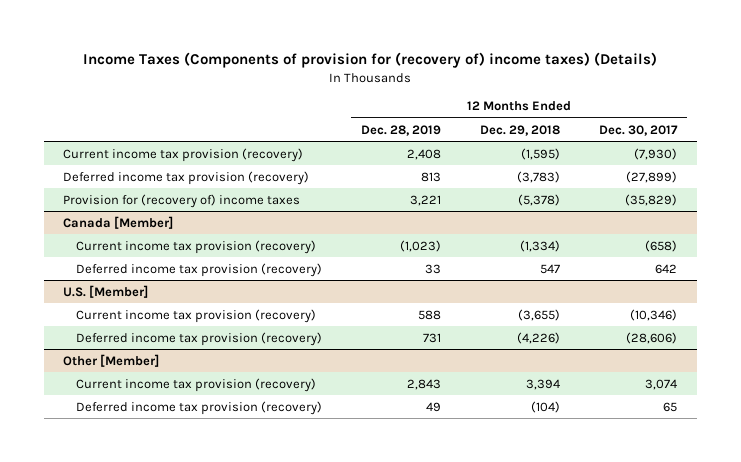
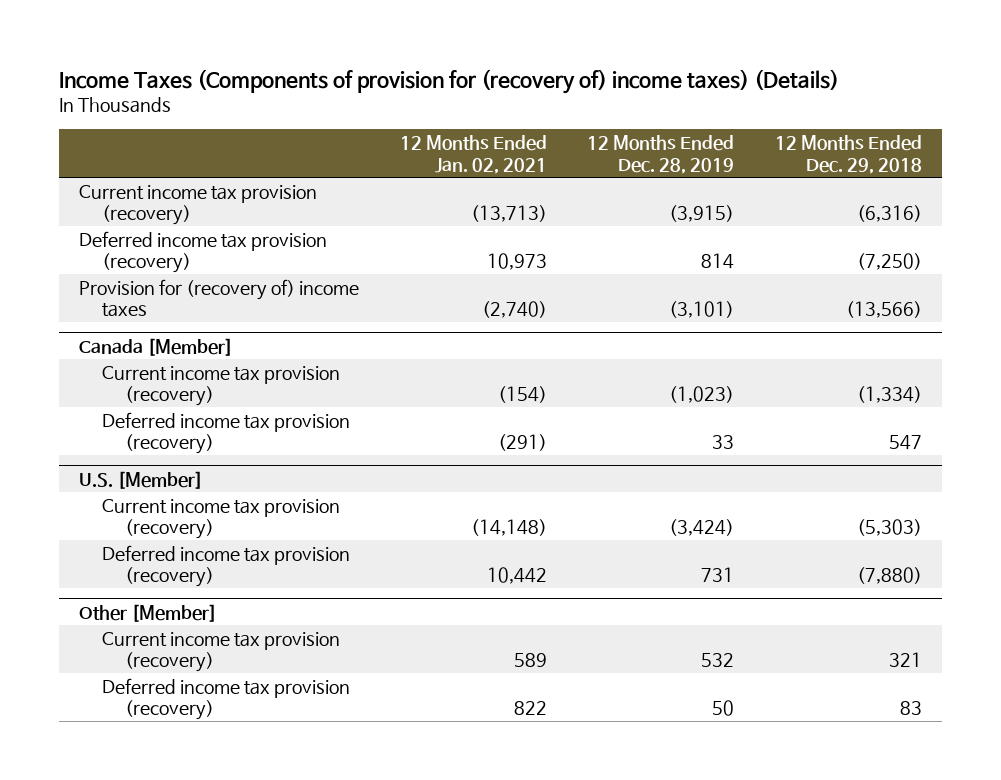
[599,124,679,136] Dec. 30, 2017 -> none
none -> [399,134,547,174] 12 Months Ended Jan. 02, 2021
[407,148,442,160] 2,408 -> [669,205,735,223] (3,915)
[521,147,561,160] (1,595) -> [857,205,923,223] (6,316)
[421,171,442,182] 813 -> [701,253,735,270] 814
[517,170,561,183] (3,783) -> [857,253,923,271] (7,250)
[410,194,442,206] 3,221 -> [669,301,735,319] (3,101)
[518,193,561,206] (5,378) -> [846,301,923,319] (13,566)
[418,309,442,320] 588 -> [669,519,735,537] (3,424)
[518,308,561,321] (3,655) -> [857,519,923,537] (5,303)
[517,331,561,344] (4,226) -> [857,567,923,585] (7,880)
[407,378,442,390] 2,843 -> [701,653,735,668] 532
[526,378,561,390] 3,394 -> [889,652,923,668] 321
[426,401,442,412] 49 -> [712,700,735,717] 50
[531,400,561,413] (104) -> [900,701,923,716] 83

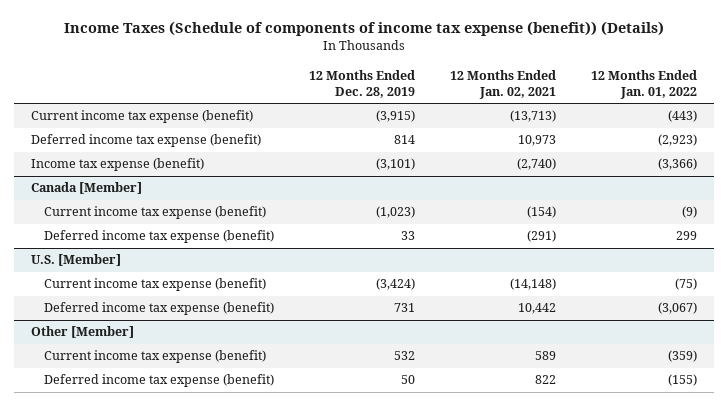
[58,68,839,94] Income Taxes (Components of provision for (recovery of) income taxes) (Details) -> [64,21,665,37] Income Taxes (Schedule of components of income tax expense (benefit)) (Details)
[775,134,923,174] 12 Months Ended Dec. 29, 2018 -> none
none -> [590,69,697,99] 12 Months Ended Jan. 01, 2022
[79,184,318,226] Current income tax provision (recovery) -> [31,110,254,124] Current income tax expense (benefit)
[79,230,328,274] Deferred income tax provision (recovery) -> [31,134,262,148] Deferred income tax expense (benefit)
[79,278,360,318] Provision for (recovery of) income taxes -> [31,158,205,172] Income tax expense (benefit)
[102,365,341,407] Current income tax provision (recovery) -> [44,206,267,220] Current income tax expense (benefit)
[102,411,351,455] Deferred income tax provision (recovery) -> [44,230,275,244] Deferred income tax expense (benefit)
[102,498,341,540] Current income tax provision (recovery) -> [44,278,267,292] Current income tax expense (benefit)
[102,544,351,588] Deferred income tax provision (recovery) -> [44,302,275,316] Deferred income tax expense (benefit)
[102,631,341,673] Current income tax provision (recovery) -> [44,350,267,364] Current income tax expense (benefit)
[102,677,351,721] Deferred income tax provision (recovery) -> [44,374,275,388] Deferred income tax expense (benefit)

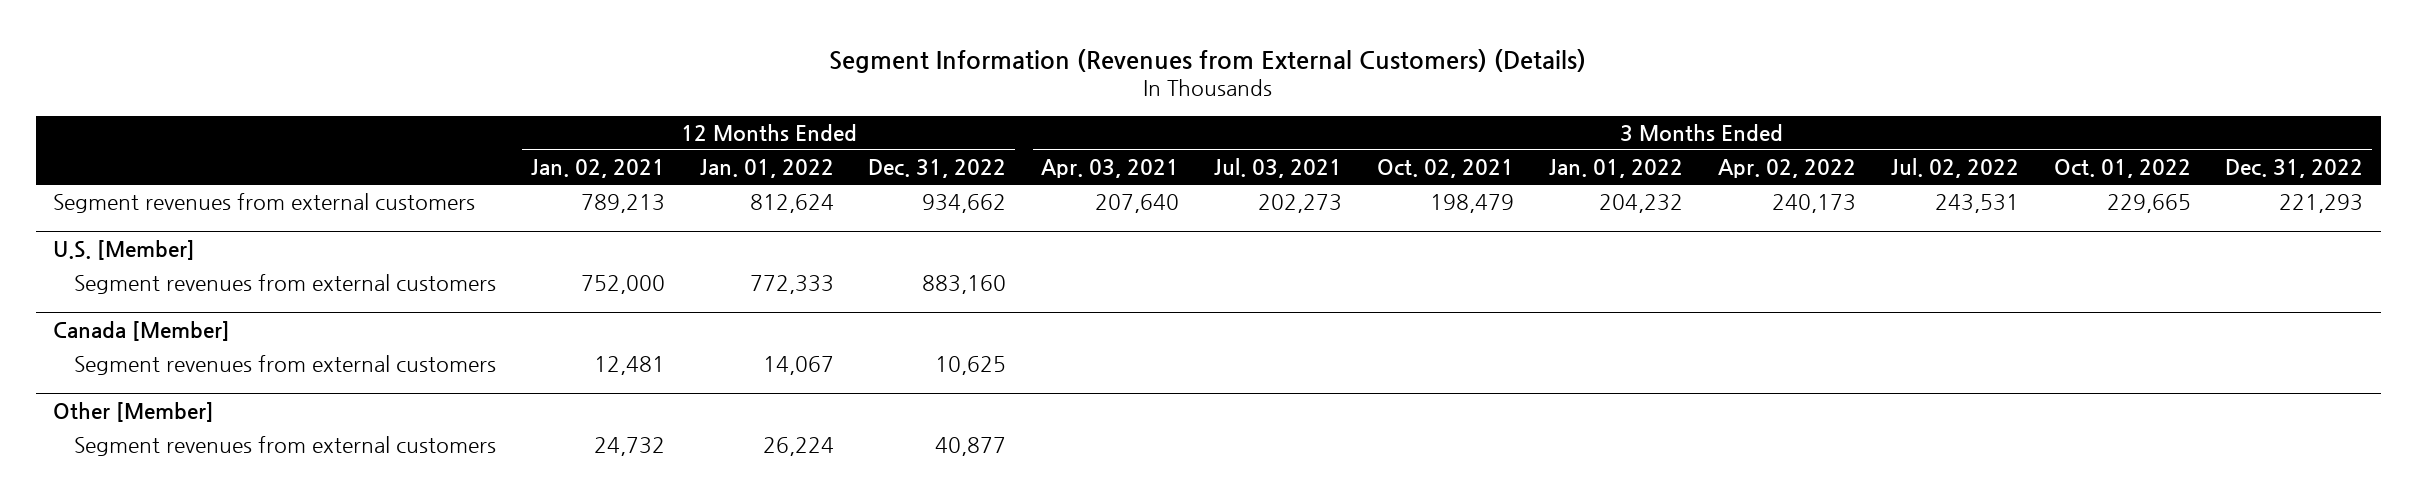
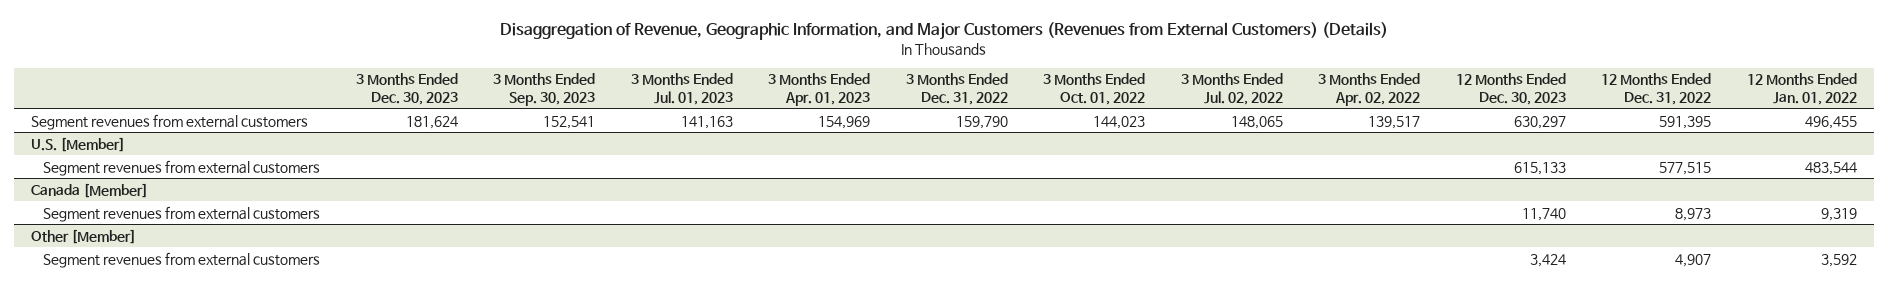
[829,48,1587,73] Segment Information (Revenues from External Customers) (Details) -> [500,22,1389,41] Disaggregation of Revenue, Geographic Information, and Major Customers (Revenues from External Customers) (Details)
[530,159,665,179] Jan. 02, 2021 -> none
[1041,159,1180,179] Apr. 03, 2021 -> none
[1214,158,1343,179] Jul. 03, 2021 -> none
[1377,159,1515,179] Oct. 02, 2021 -> none
[1548,159,1683,179] Jan. 01, 2022 -> none
none -> [355,73,458,105] 3 Months Ended Dec. 30, 2023
none -> [493,73,596,106] 3 Months Ended Sep. 30, 2023
none -> [630,73,733,105] 3 Months Ended Jul. 01, 2023
none -> [768,73,871,106] 3 Months Ended Apr. 01, 2023
none -> [1455,73,1566,105] 12 Months Ended Dec. 30, 2023
[749,194,834,214] 812,624 -> [1804,115,1857,129] 496,455
[922,194,1007,214] 934,662 -> [1659,115,1712,129] 591,395
[1771,194,1856,214] 240,173 -> [1368,115,1421,129] 139,517
[1934,194,2019,214] 243,531 -> [1230,115,1283,129] 148,065
[2106,194,2191,214] 229,665 -> [1093,115,1146,129] 144,023
[2279,194,2364,214] 221,293 -> [955,115,1008,129] 159,790
[749,275,834,295] 772,333 -> [1804,161,1857,175] 483,544
[922,275,1007,295] 883,160 -> [1659,161,1712,175] 577,515
[762,356,834,376] 14,067 -> [1820,207,1857,221] 9,319
[935,356,1007,376] 10,625 -> [1675,207,1712,221] 8,973
[762,437,834,457] 26,224 -> [1820,253,1857,267] 3,592
[935,437,1007,457] 40,877 -> [1675,253,1712,267] 4,907

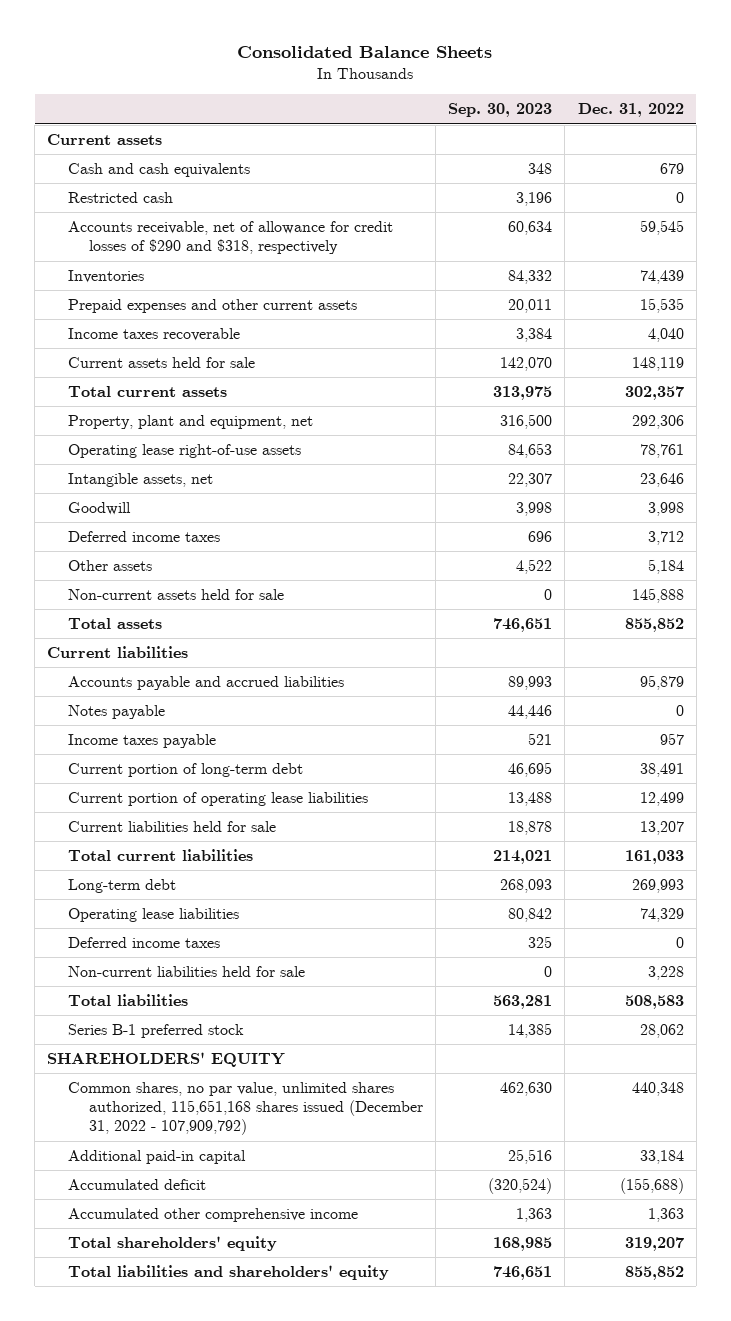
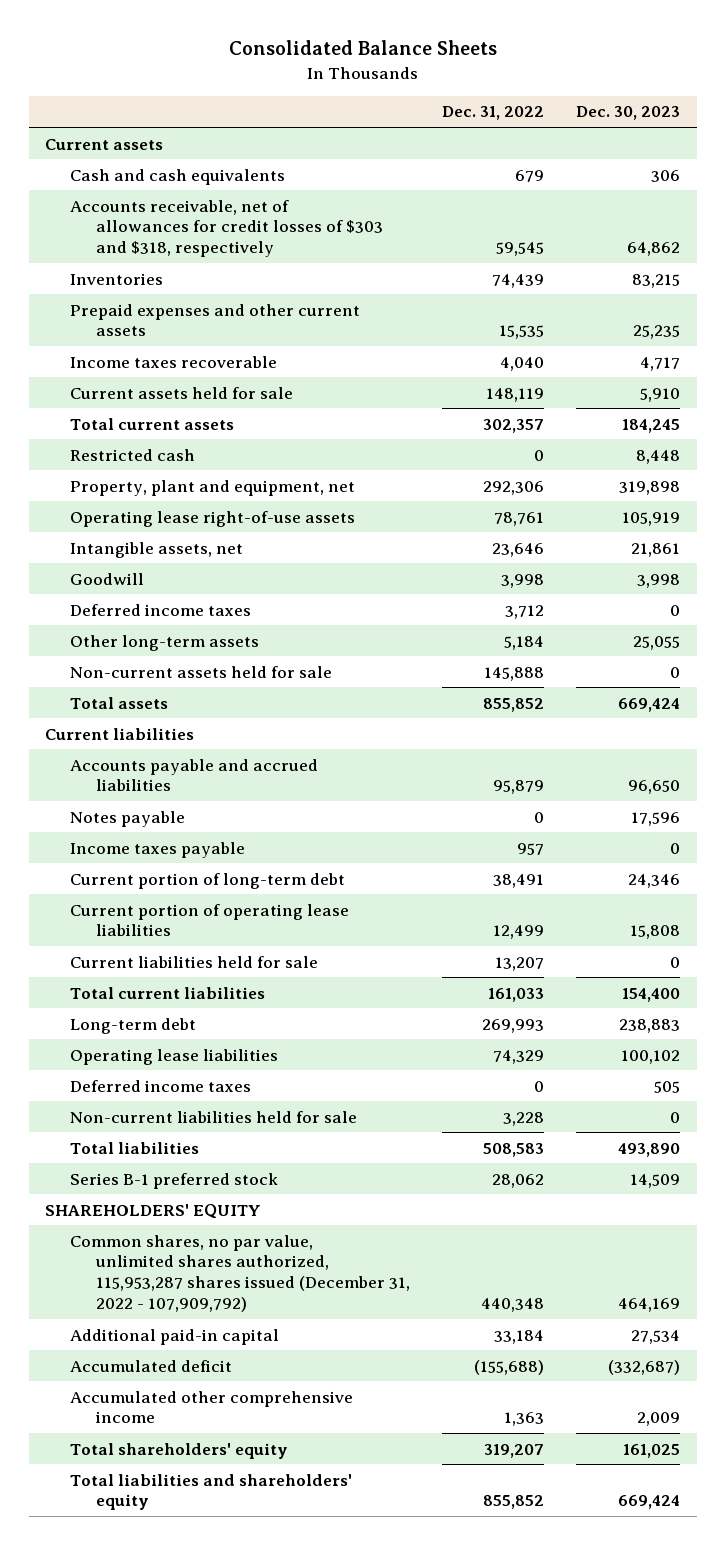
[448,103,553,118] Sep. 30, 2023 -> none
none -> [576,106,681,121] Dec. 30, 2023
[68,220,394,255] Accounts receivable, net of allowance for credit losses of $290 and $318, respectively -> [70,199,383,258] Accounts receivable, net of allowances for credit losses of $303 and $318, respectively
[68,191,174,203] Restricted cash -> [70,448,196,461] Restricted cash
[68,559,153,571] Other assets -> [70,634,260,651] Other long-term assets
[68,1081,423,1136] Common shares, no par value, unlimited shares authorized, 115,651,168 shares issued (December 31, 2022 - 107,909,792) -> [70,1234,410,1312] Common shares, no par value, unlimited shares authorized, 115,953,287 shares issued (December 31, 2022 - 107,909,792)

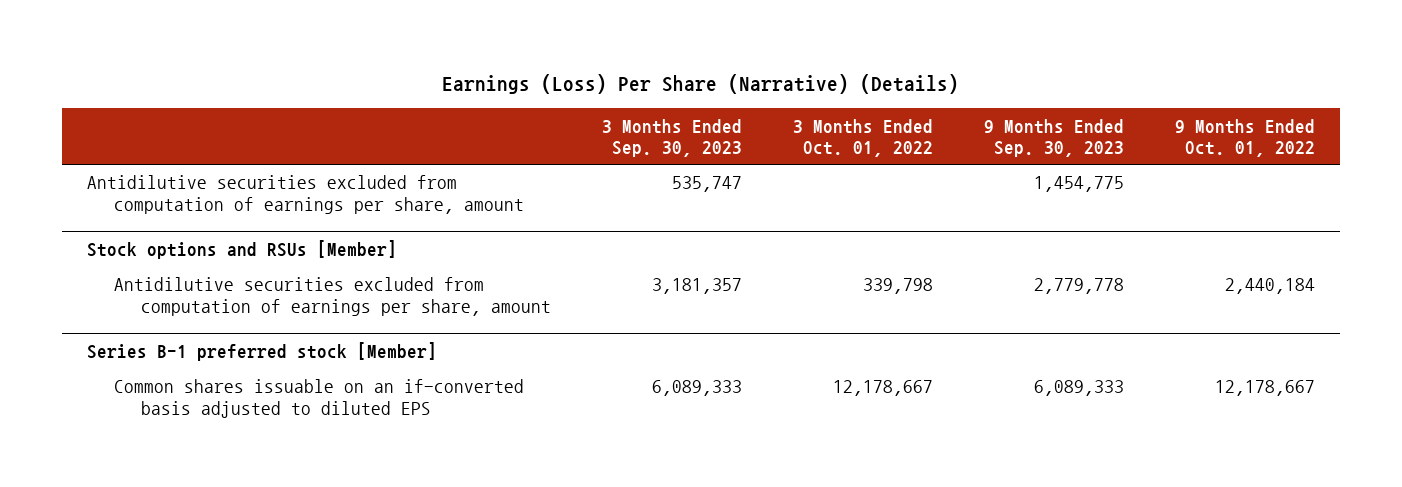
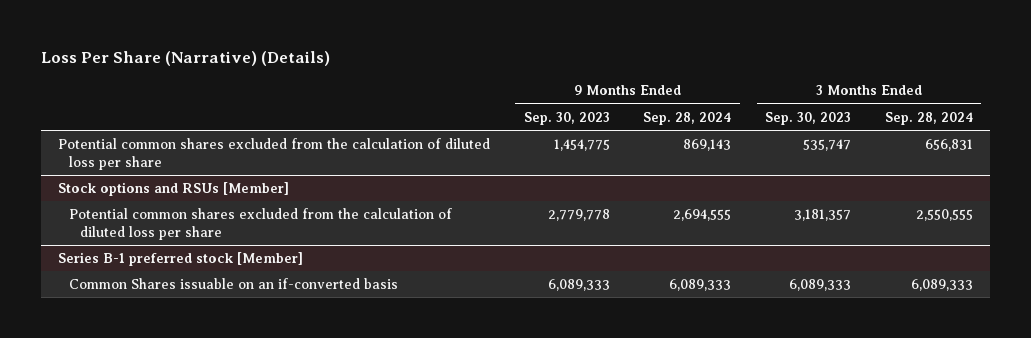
[441,74,959,95] Earnings (Loss) Per Share (Narrative) (Details) -> [41,51,331,67] Loss Per Share (Narrative) (Details)
[792,118,933,157] 3 Months Ended Oct. 01, 2022 -> none
[1174,118,1315,157] 9 Months Ended Oct. 01, 2022 -> none
none -> [643,111,732,125] Sep. 28, 2024
none -> [884,111,973,125] Sep. 28, 2024
[87,175,524,214] Antidilutive securities excluded from computation of earnings per share, amount -> [57,138,490,170] Potential common shares excluded from the calculation of diluted loss per share
[113,277,551,316] Antidilutive securities excluded from computation of earnings per share, amount -> [69,208,453,240] Potential common shares excluded from the calculation of diluted loss per share
[113,379,524,418] Common shares issuable on an if-converted basis adjusted to diluted EPS -> [69,278,399,290] Common Shares issuable on an if-converted basis

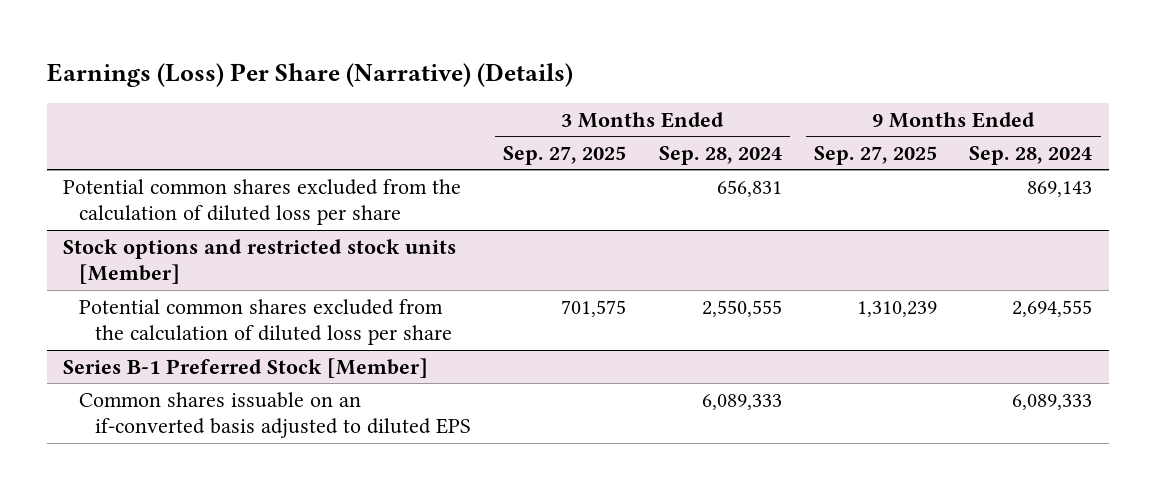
[41,51,331,67] Loss Per Share (Narrative) (Details) -> [46,62,573,87] Earnings (Loss) Per Share (Narrative) (Details)
[523,111,610,125] Sep. 30, 2023 -> none
[765,111,852,125] Sep. 30, 2023 -> none
none -> [503,146,627,166] Sep. 27, 2025
none -> [814,146,938,166] Sep. 27, 2025
[57,182,289,197] Stock options and RSUs [Member] -> [62,238,456,285] Stock options and restricted stock units [Member]
[57,252,303,267] Series B-1 preferred stock [Member] -> [62,357,428,378] Series B-1 Preferred Stock [Member]
[69,278,399,290] Common Shares issuable on an if-converted basis -> [78,391,471,439] Common shares issuable on an if-converted basis adjusted to diluted EPS

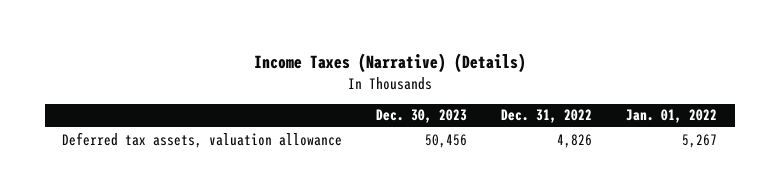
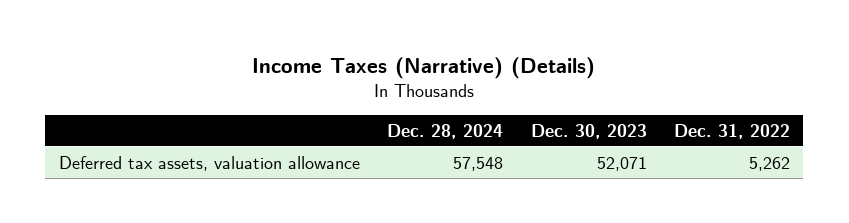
[626,109,718,124] Jan. 01, 2022 -> none
none -> [387,123,504,139] Dec. 28, 2024
[425,133,468,148] 50,456 -> [596,156,647,171] 52,071
[557,133,593,148] 4,826 -> [748,156,790,171] 5,262

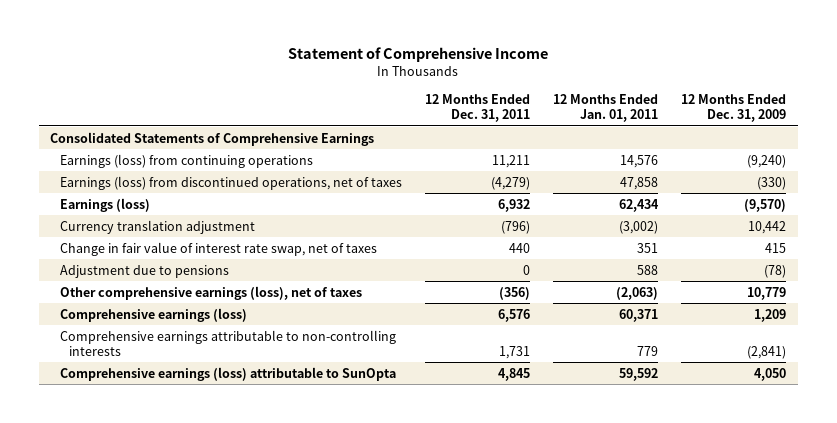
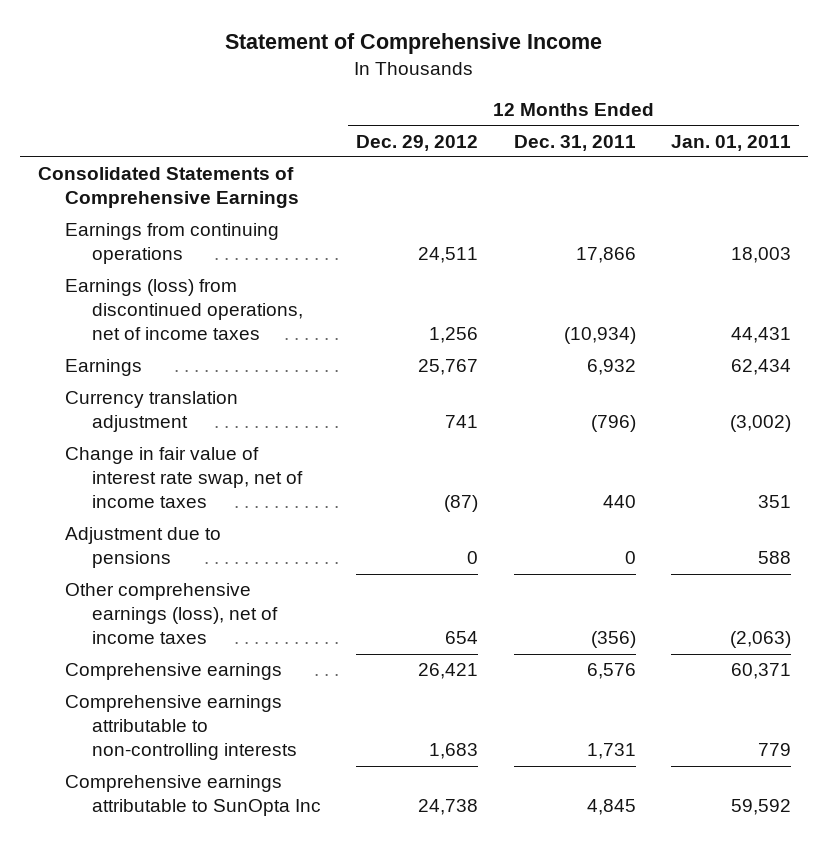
[681,94,787,123] 12 Months Ended Dec. 31, 2009 -> none
none -> [356,134,479,151] Dec. 29, 2012
[59,153,313,168] Earnings (loss) from continuing operations -> [64,223,279,265] Earnings from continuing operations
[491,154,530,168] 11,211 -> [575,247,636,264] 17,866
[620,154,659,168] 14,576 -> [730,247,791,264] 18,003
[59,175,402,190] Earnings (loss) from discontinued operations, net of taxes -> [64,279,304,341] Earnings (loss) from discontinued operations, net of income taxes
[490,176,530,190] (4,279) -> [563,327,636,345] (10,934)
[620,176,659,190] 47,858 -> [730,327,791,344] 44,431
[59,197,150,212] Earnings (loss) -> [64,359,142,377] Earnings
[59,241,377,256] Change in fair value of interest rate swap, net of taxes -> [64,447,304,509] Change in fair value of interest rate swap, net of income taxes
[59,285,362,300] Other comprehensive earnings (loss), net of taxes -> [64,583,279,645] Other comprehensive earnings (loss), net of income taxes
[59,307,247,322] Comprehensive earnings (loss) -> [64,663,282,681] Comprehensive earnings
[59,366,396,381] Comprehensive earnings (loss) attributable to SunOpta -> [64,775,322,817] Comprehensive earnings attributable to SunOpta Inc

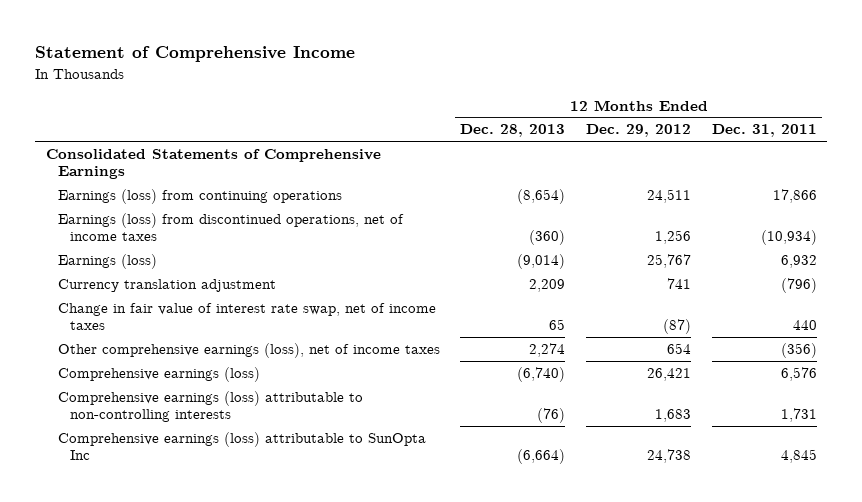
[670,134,791,151] Jan. 01, 2011 -> none
none -> [460,124,566,138] Dec. 28, 2013
[64,223,279,265] Earnings from continuing operations -> [57,189,342,205] Earnings (loss) from continuing operations
[64,359,142,377] Earnings -> [57,254,157,270] Earnings (loss)
[64,527,221,569] Adjustment due to pensions -> none
[64,663,282,681] Comprehensive earnings -> [57,367,260,383] Comprehensive earnings (loss)
[64,695,298,761] Comprehensive earnings attributable to non-controlling interests -> [57,391,363,423] Comprehensive earnings (loss) attributable to non-controlling interests
[64,775,322,817] Comprehensive earnings attributable to SunOpta Inc -> [57,432,426,461] Comprehensive earnings (loss) attributable to SunOpta Inc

